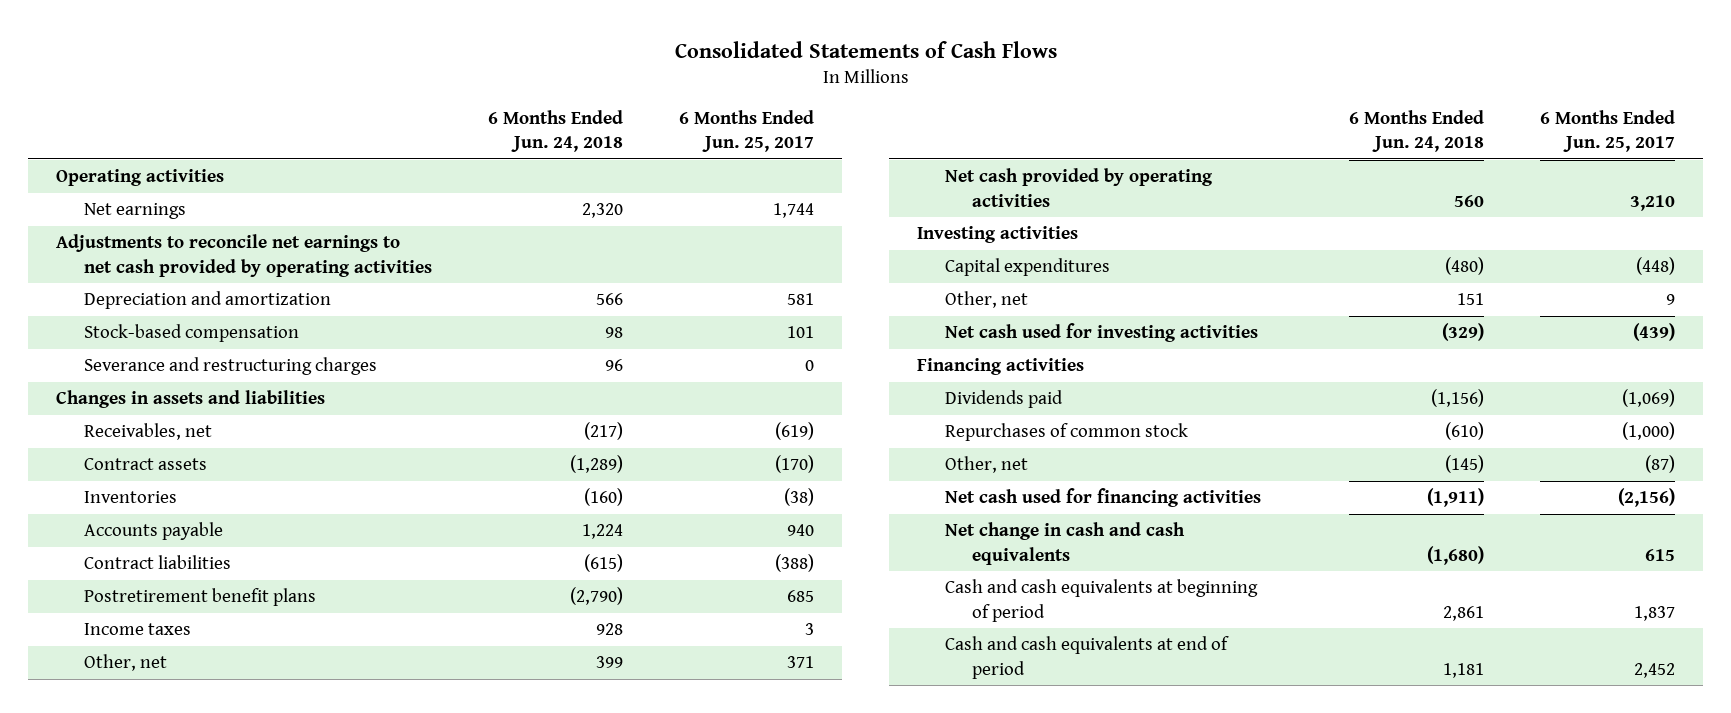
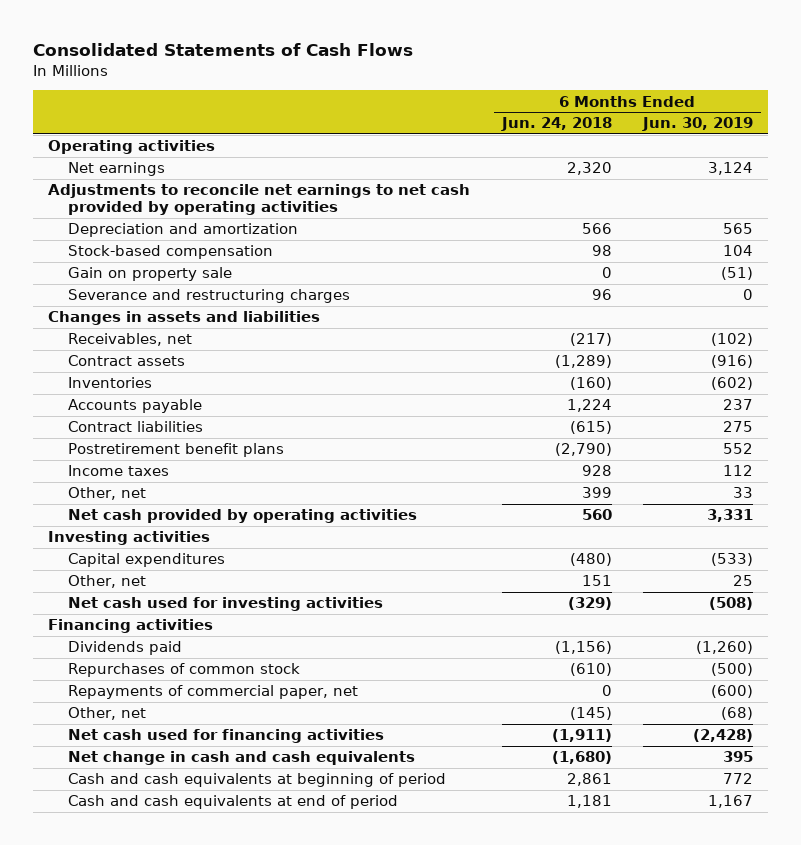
[679,109,815,153] 6 Months Ended Jun. 25, 2017 -> none
none -> [641,117,753,132] Jun. 30, 2019
none -> [67,267,232,282] Gain on property sale
none -> [67,685,358,700] Repayments of commercial paper, net

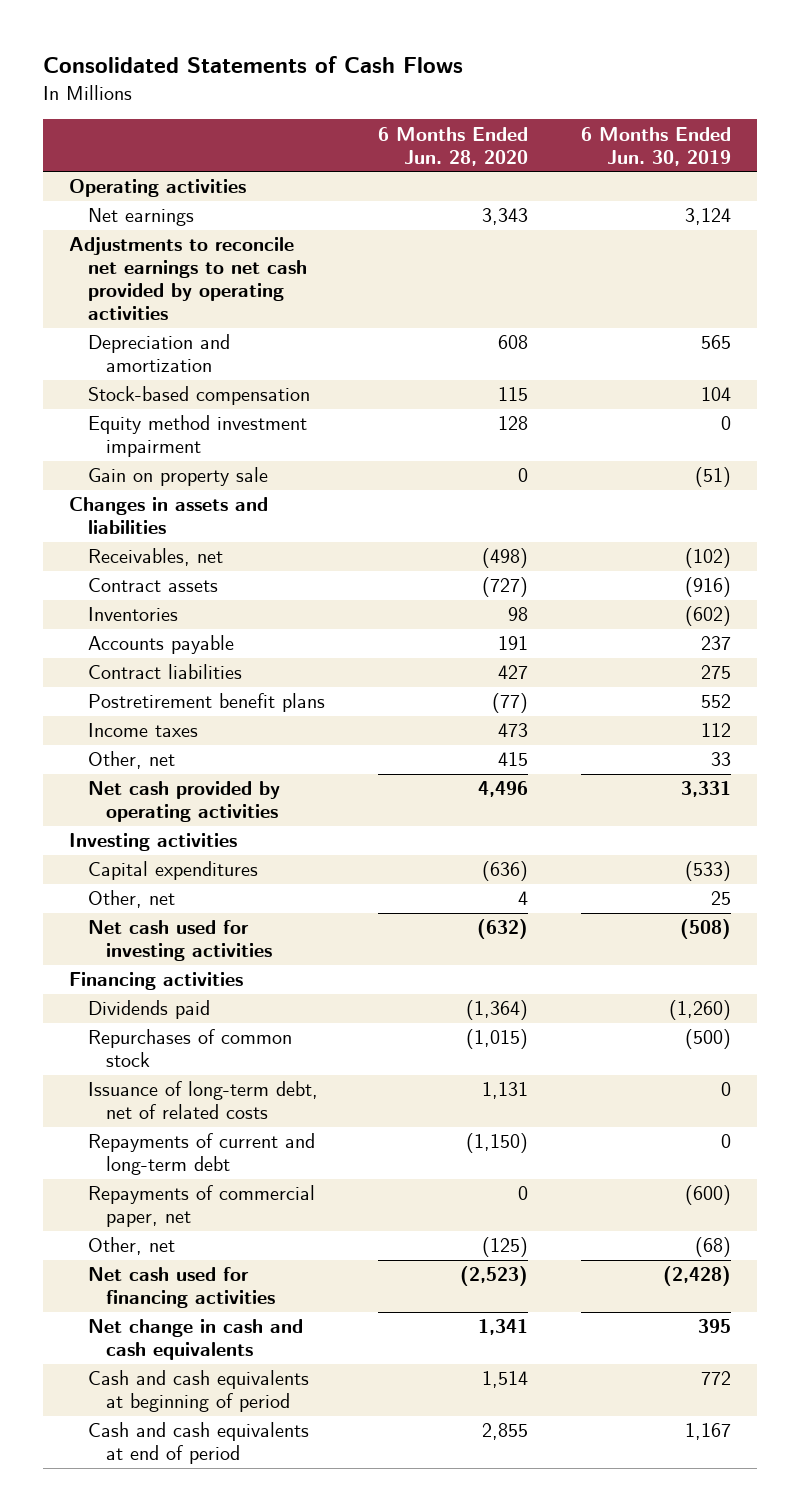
[500,117,612,132] Jun. 24, 2018 -> none
none -> [377,126,528,166] 6 Months Ended Jun. 28, 2020
none -> [87,415,307,458] Equity method investment impairment
[67,289,350,304] Severance and restructuring charges -> none
none -> [87,1081,318,1120] Issuance of long-term debt, net of related costs
none -> [87,1133,315,1176] Repayments of current and long-term debt

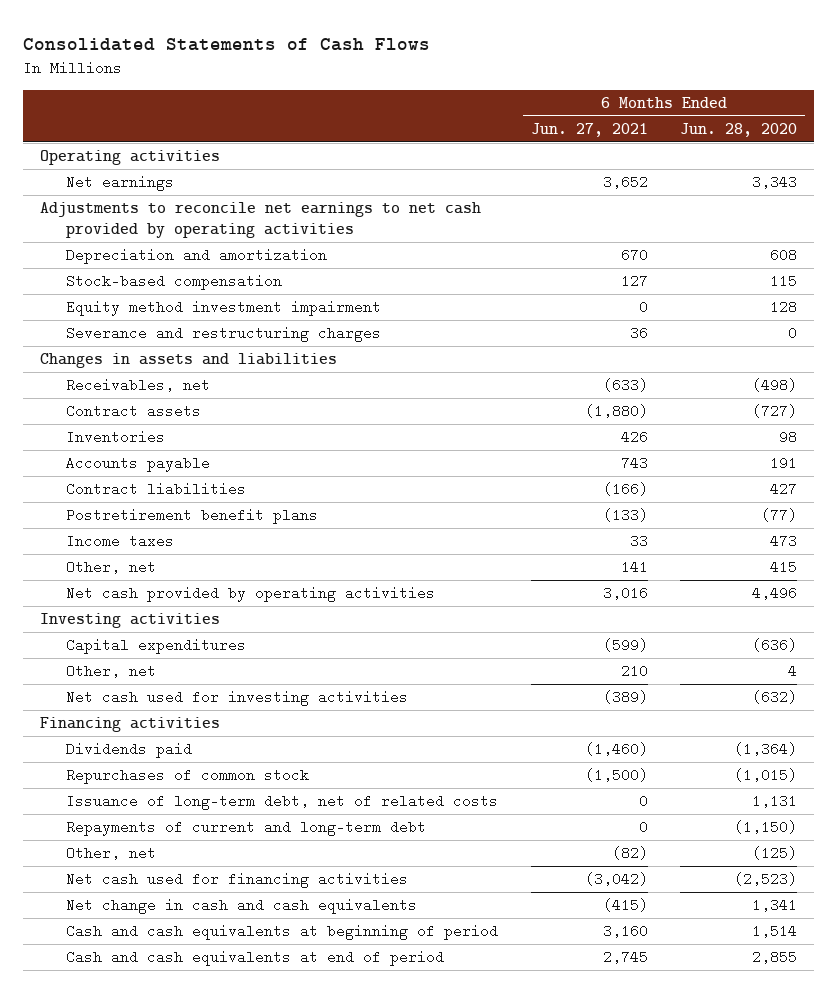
[580,126,731,166] 6 Months Ended Jun. 30, 2019 -> none
none -> [530,122,648,137] Jun. 27, 2021
[87,467,268,487] Gain on property sale -> none
none -> [66,326,382,343] Severance and restructuring charges
[87,1185,315,1228] Repayments of commercial paper, net -> none

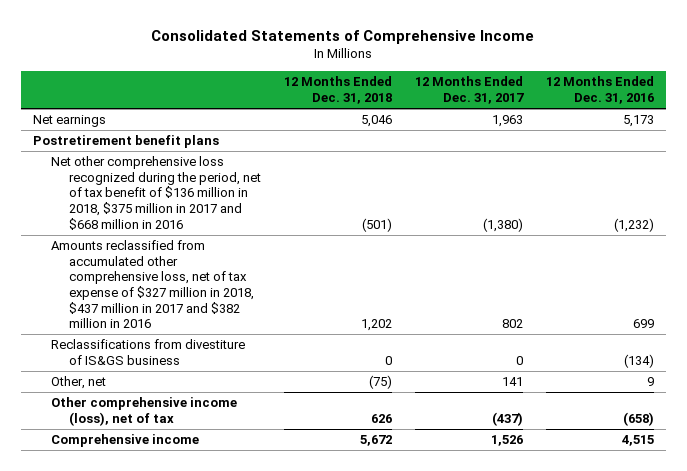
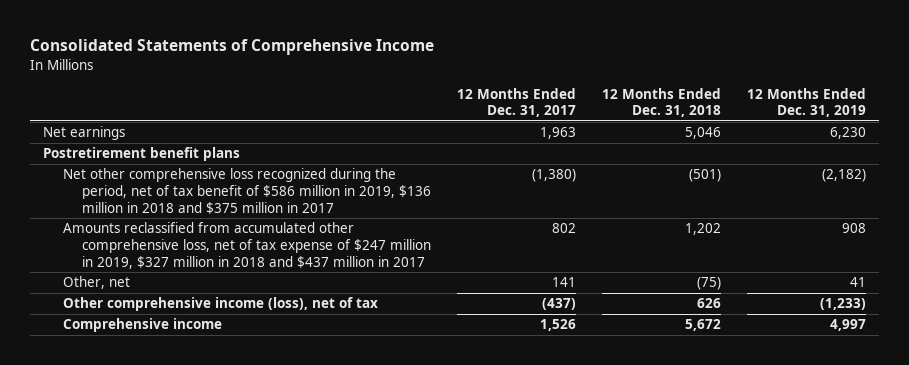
[546,76,655,104] 12 Months Ended Dec. 31, 2016 -> none
none -> [746,87,866,118] 12 Months Ended Dec. 31, 2019
[50,339,245,365] Reclassifications from divestiture of IS&GS business -> none
[50,156,261,230] Net other comprehensive loss recognized during the period, net of tax benefit of $136 million in 2018, $375 million in 2017 and $668 million in 2016 -> [62,168,432,214] Net other comprehensive loss recognized during the period, net of tax benefit of $586 million in 2019, $136 million in 2018 and $375 million in 2017
[50,240,254,329] Amounts reclassified from accumulated other comprehensive loss, net of tax expense of $327 million in 2018, $437 million in 2017 and $382 million in 2016 -> [62,222,432,269] Amounts reclassified from accumulated other comprehensive loss, net of tax expense of $247 million in 2019, $327 million in 2018 and $437 million in 2017

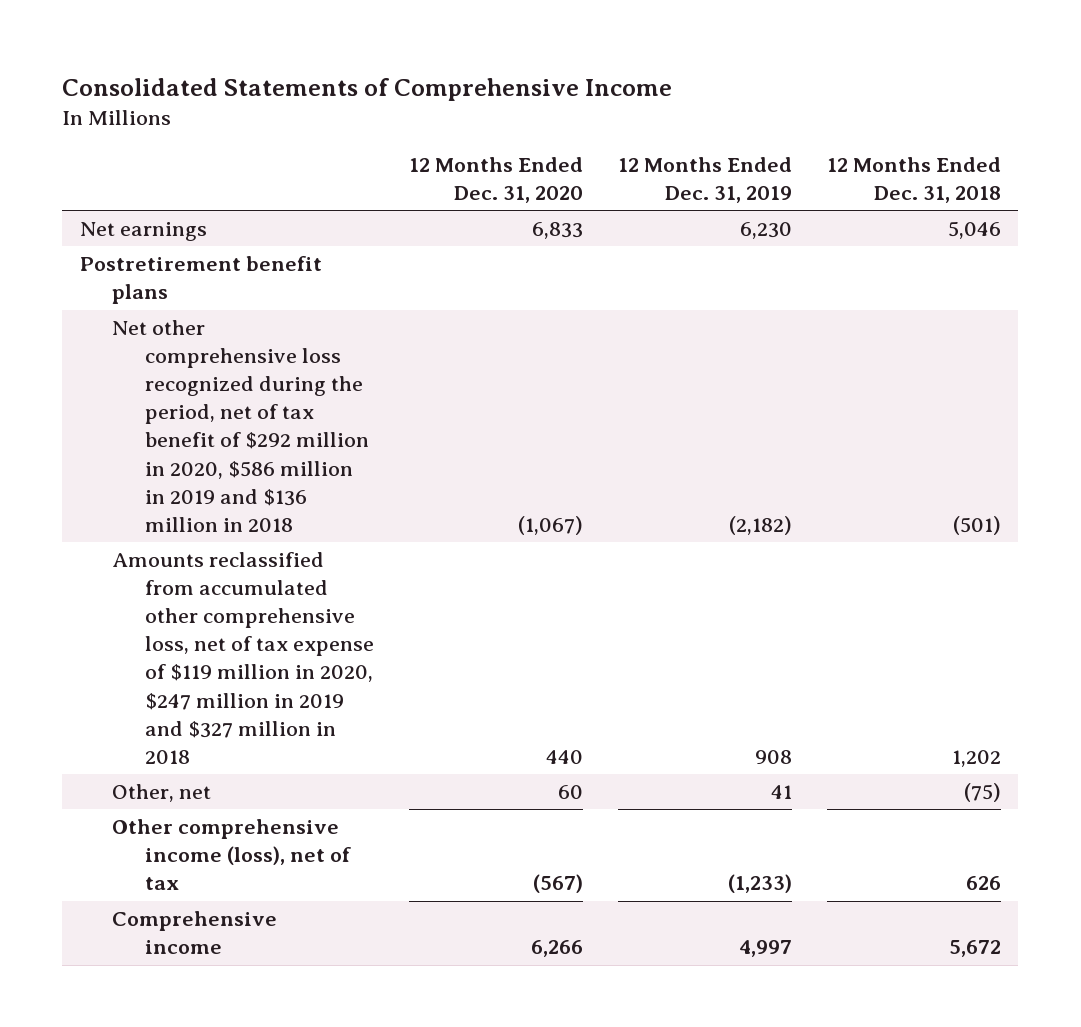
[457,87,577,118] 12 Months Ended Dec. 31, 2017 -> none
none -> [408,157,583,204] 12 Months Ended Dec. 31, 2020
[62,168,432,214] Net other comprehensive loss recognized during the period, net of tax benefit of $586 million in 2019, $136 million in 2018 and $375 million in 2017 -> [112,320,370,532] Net other comprehensive loss recognized during the period, net of tax benefit of $292 million in 2020, $586 million in 2019 and $136 million in 2018
[62,222,432,269] Amounts reclassified from accumulated other comprehensive loss, net of tax expense of $247 million in 2019, $327 million in 2018 and $437 million in 2017 -> [112,552,375,764] Amounts reclassified from accumulated other comprehensive loss, net of tax expense of $119 million in 2020, $247 million in 2019 and $327 million in 2018

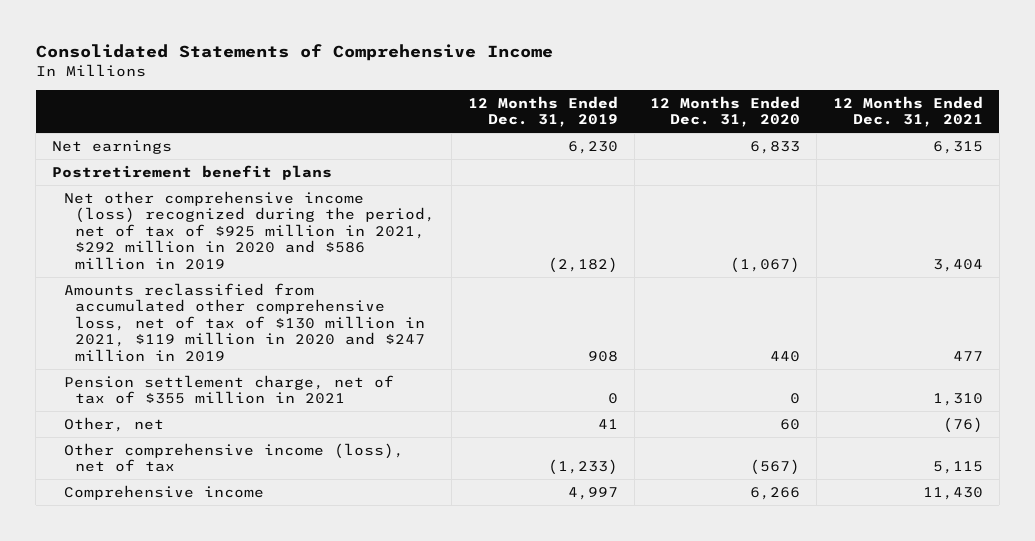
[826,157,1001,204] 12 Months Ended Dec. 31, 2018 -> none
none -> [833,95,984,128] 12 Months Ended Dec. 31, 2021
[112,320,370,532] Net other comprehensive loss recognized during the period, net of tax benefit of $292 million in 2020, $586 million in 2019 and $136 million in 2018 -> [63,190,436,270] Net other comprehensive income (loss) recognized during the period, net of tax of $925 million in 2021, $292 million in 2020 and $586 million in 2019
[112,552,375,764] Amounts reclassified from accumulated other comprehensive loss, net of tax expense of $119 million in 2020, $247 million in 2019 and $327 million in 2018 -> [63,282,426,362] Amounts reclassified from accumulated other comprehensive loss, net of tax of $130 million in 2021, $119 million in 2020 and $247 million in 2019
none -> [63,374,394,405] Pension settlement charge, net of tax of $355 million in 2021

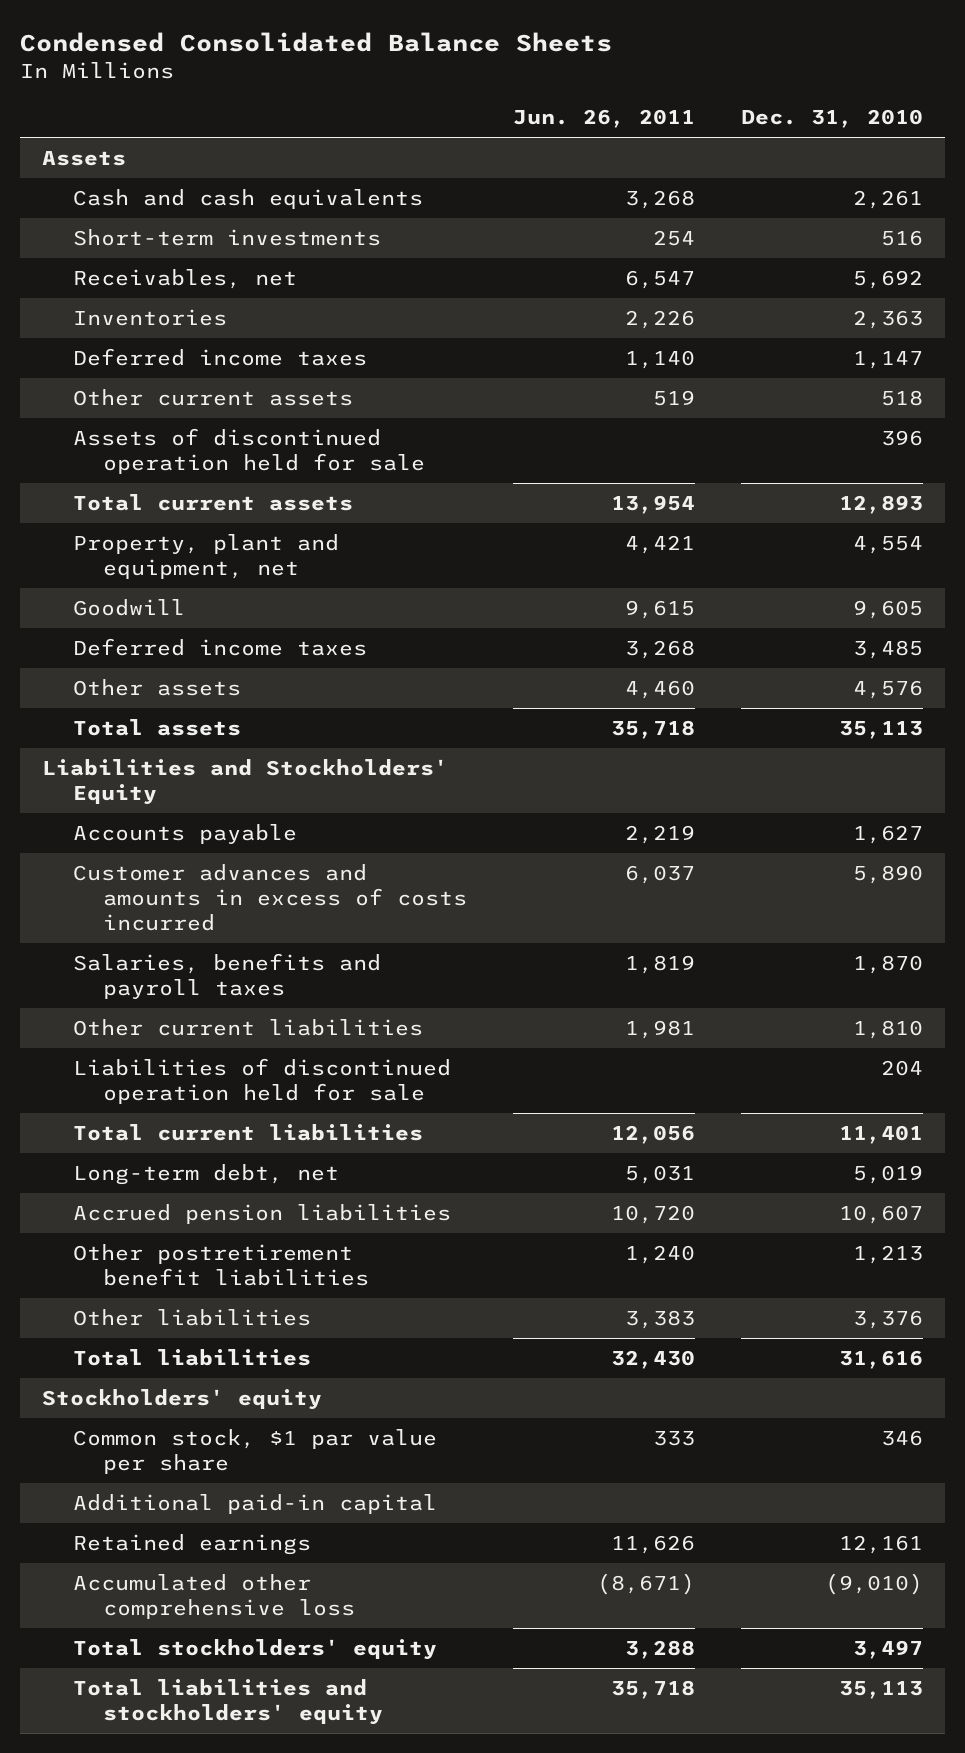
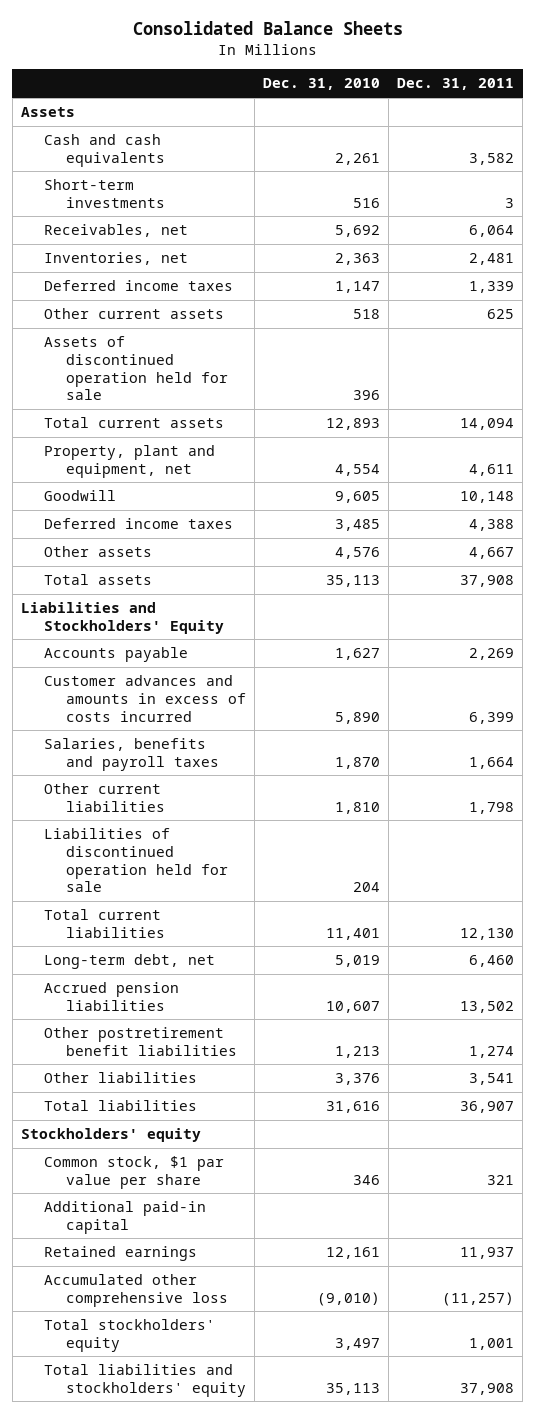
[19,31,612,52] Condensed Consolidated Balance Sheets -> [132,21,403,36] Consolidated Balance Sheets
[513,109,696,129] Jun. 26, 2011 -> none
none -> [397,78,515,91] Dec. 31, 2011
[72,308,227,326] Inventories -> [43,252,188,266] Inventories, net

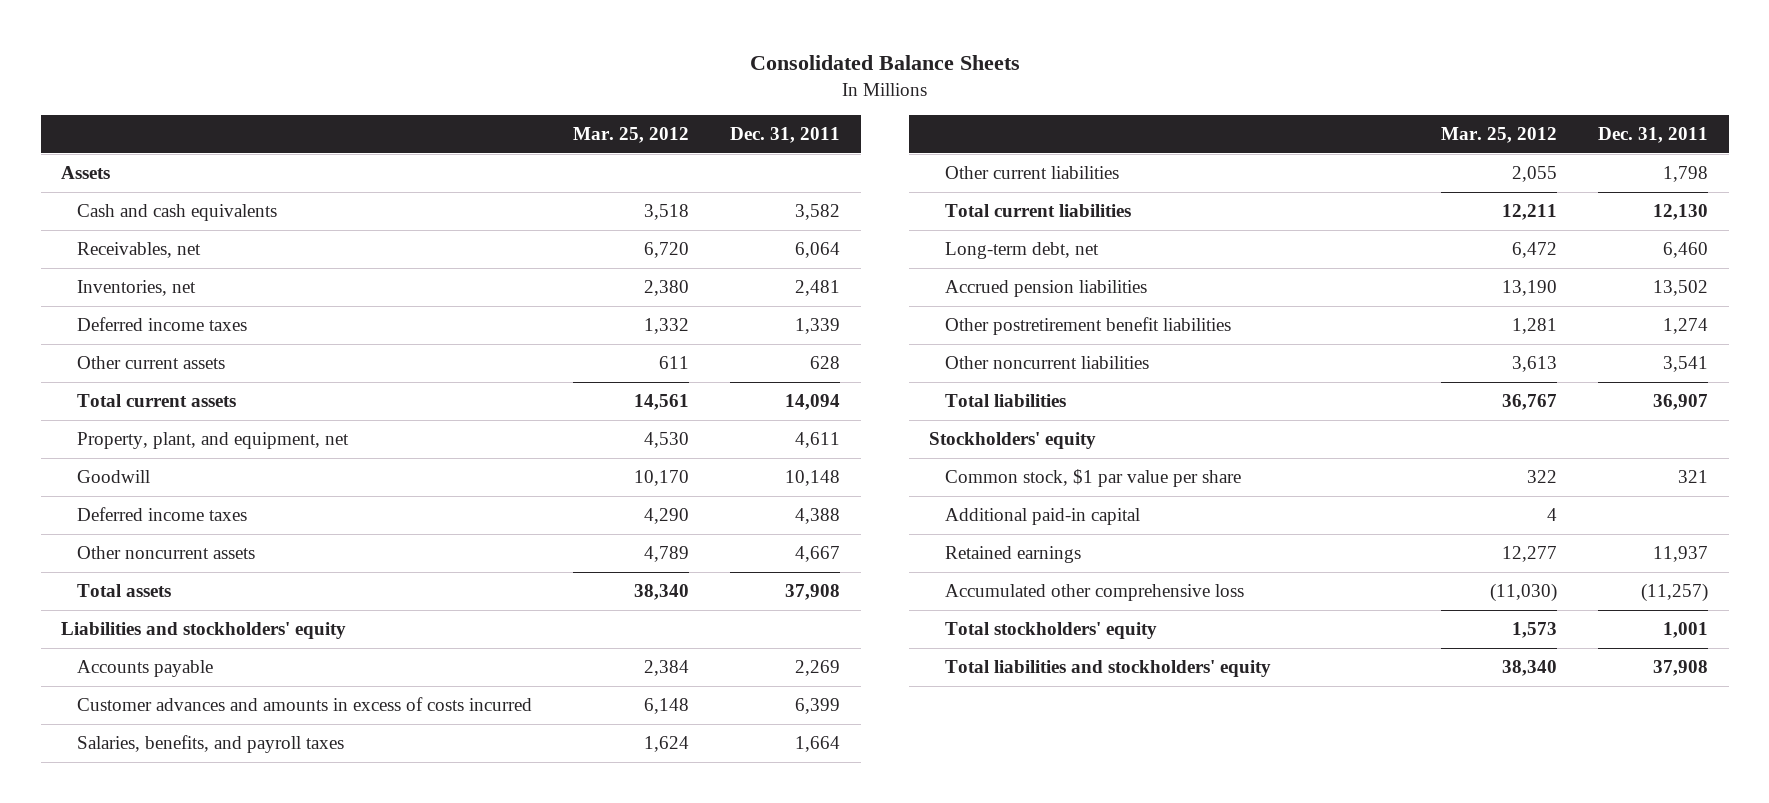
[263,78,381,91] Dec. 31, 2010 -> none
none -> [573,127,690,144] Mar. 25, 2012
[43,179,166,208] Short-term investments -> none
[43,336,229,401] Assets of discontinued operation held for sale -> none
[487,309,515,320] 625 -> [810,356,841,370] 628
[43,445,215,478] Property, plant and equipment, net -> [77,432,350,450] Property, plant, and equipment, net
[43,546,152,558] Other assets -> [77,546,256,560] Other noncurrent assets
[20,602,224,634] Liabilities and Stockholders' Equity -> [61,622,347,640] Liabilities and stockholders' equity
[43,738,220,771] Salaries, benefits and payroll taxes -> [77,735,345,754] Salaries, benefits, and payroll taxes
[43,828,229,893] Liabilities of discontinued operation held for sale -> none
[43,1072,197,1084] Other liabilities -> [945,356,1150,370] Other noncurrent liabilities

